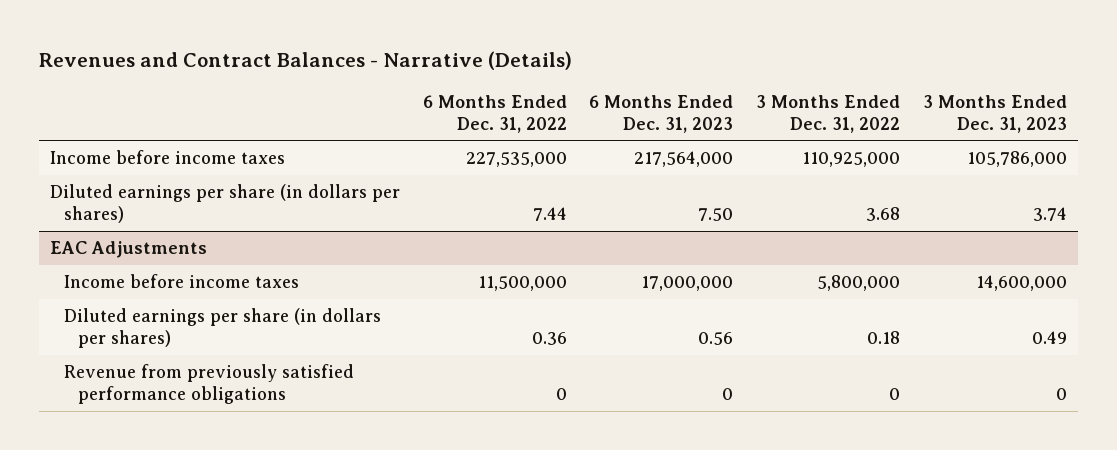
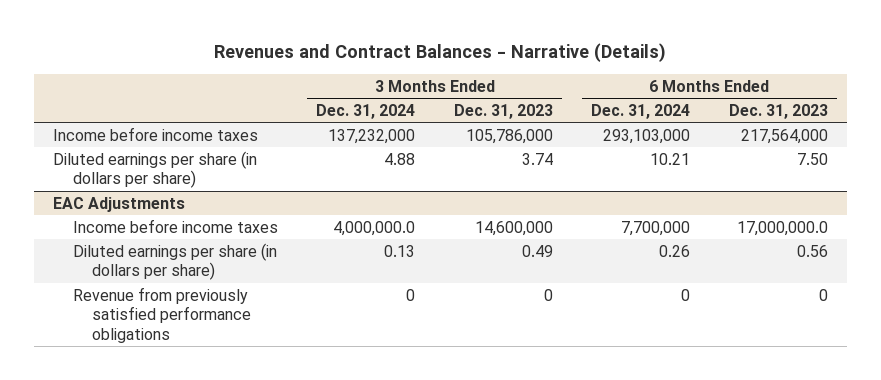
[422,94,567,133] 6 Months Ended Dec. 31, 2022 -> none
[755,94,900,133] 3 Months Ended Dec. 31, 2022 -> none
none -> [316,103,416,119] Dec. 31, 2024
none -> [591,103,691,119] Dec. 31, 2024
[50,184,401,223] Diluted earnings per share (in dollars per shares) -> [53,150,258,189] Diluted earnings per share (in dollars per share)
[641,276,734,292] 17,000,000 -> [736,220,828,236] 17,000,000.0
[63,308,381,348] Diluted earnings per share (in dollars per shares) -> [72,242,277,281] Diluted earnings per share (in dollars per share)

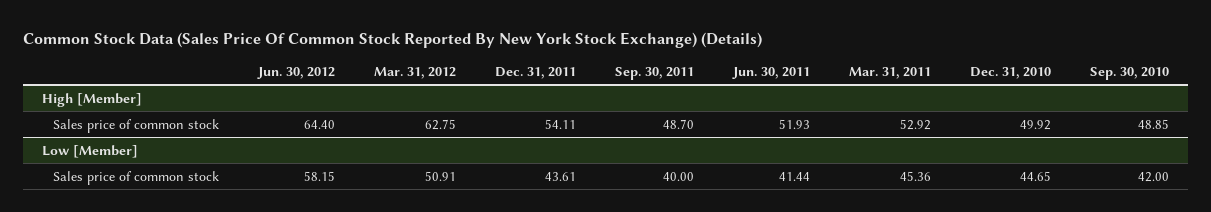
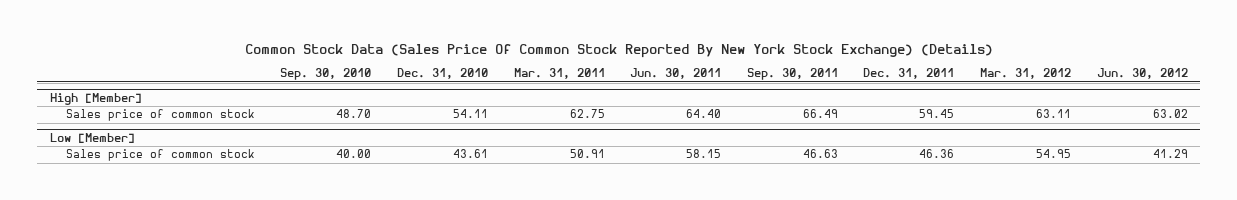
[303,119,335,129] 64.40 -> [1152,109,1188,119] 63.02
[424,118,456,130] 62.75 -> [1035,109,1071,119] 63.11
[544,118,576,129] 54.11 -> [919,109,955,119] 59.45
[662,118,694,129] 48.70 -> [802,109,838,119] 66.49
[778,118,810,129] 51.93 -> [686,109,722,119] 64.40
[899,118,931,130] 52.92 -> [569,109,605,119] 62.75
[1019,119,1051,130] 49.92 -> [453,109,489,119] 54.11
[1137,118,1169,129] 48.85 -> [336,109,372,119] 48.70
[303,170,335,181] 58.15 -> [1152,149,1188,159] 41.29
[424,170,456,181] 50.91 -> [1035,149,1071,159] 54.95
[544,171,576,181] 43.61 -> [919,149,955,159] 46.36
[662,171,694,181] 40.00 -> [802,149,838,159] 46.63
[778,171,810,181] 41.44 -> [686,149,722,159] 58.15
[899,170,931,181] 45.36 -> [569,149,605,159] 50.91
[1019,170,1051,181] 44.65 -> [453,149,489,159] 43.61
[1137,171,1169,182] 42.00 -> [336,149,372,159] 40.00

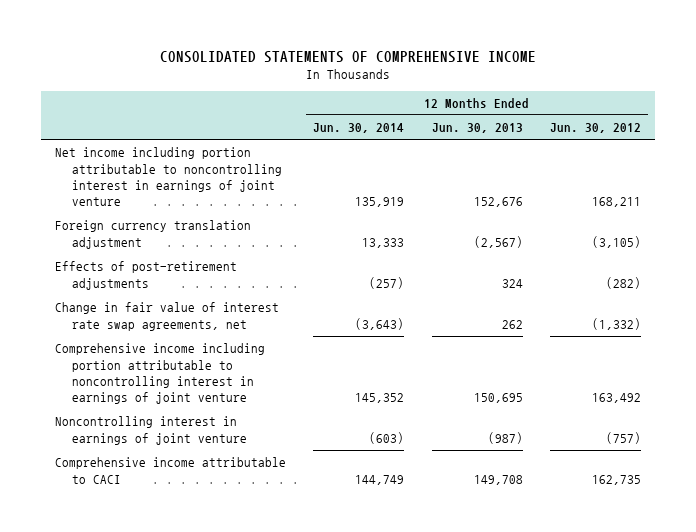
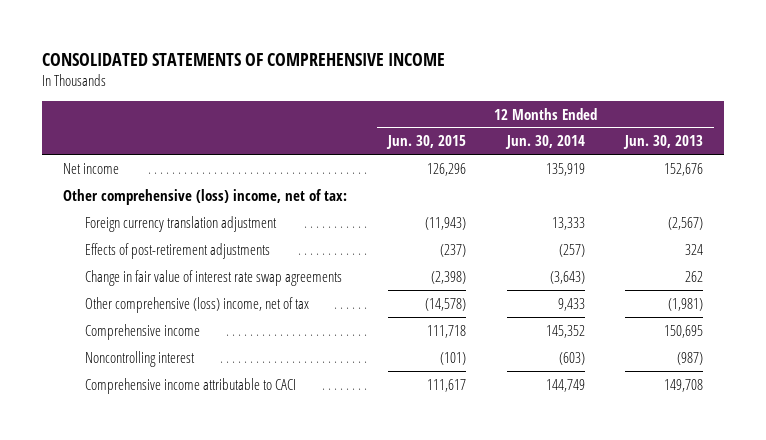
[549,123,641,134] Jun. 30, 2012 -> none
none -> [385,135,466,150] Jun. 30, 2015
[54,147,283,207] Net income including portion attributable to noncontrolling interest in earnings of joint venture -> [62,162,119,174] Net income
none -> [62,188,347,205] Other comprehensive (loss) income, net of tax:
[54,302,279,331] Change in fair value of interest rate swap agreements, net -> [84,269,342,286] Change in fair value of interest rate swap agreements
none -> [84,296,309,313] Other comprehensive (loss) income, net of tax
[54,343,265,405] Comprehensive income including portion attributable to noncontrolling interest in earnings of joint venture -> [84,323,200,340] Comprehensive income
[54,416,248,445] Noncontrolling interest in earnings of joint venture -> [84,350,195,367] Noncontrolling interest

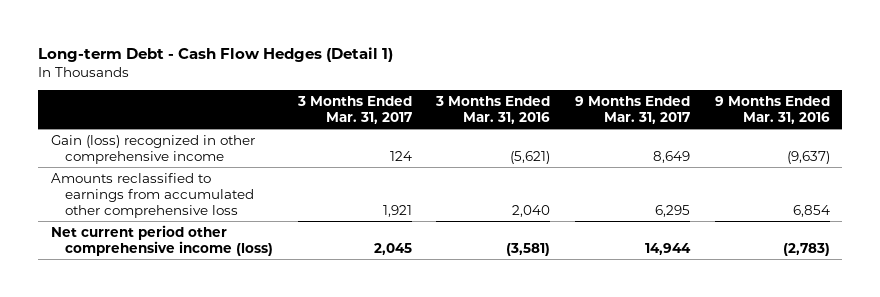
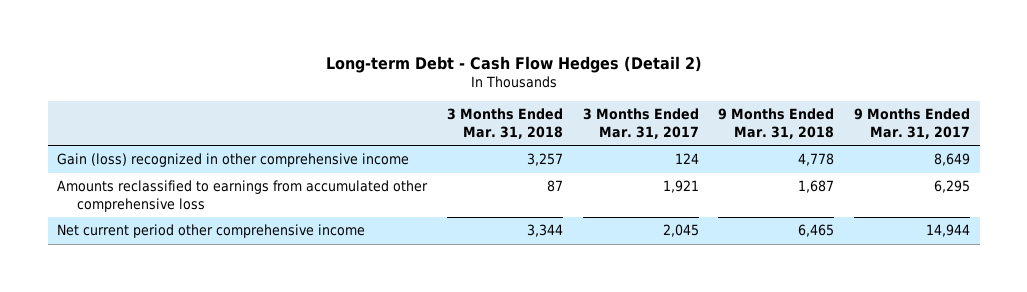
[38,46,394,62] Long-term Debt - Cash Flow Hedges (Detail 1) -> [325,55,702,73] Long-term Debt - Cash Flow Hedges (Detail 2)
[435,95,551,124] 3 Months Ended Mar. 31, 2016 -> none
[714,95,830,124] 9 Months Ended Mar. 31, 2016 -> none
none -> [447,108,564,139] 3 Months Ended Mar. 31, 2018
none -> [718,108,835,139] 9 Months Ended Mar. 31, 2018
[50,224,274,256] Net current period other comprehensive income (loss) -> [57,224,366,239] Net current period other comprehensive income

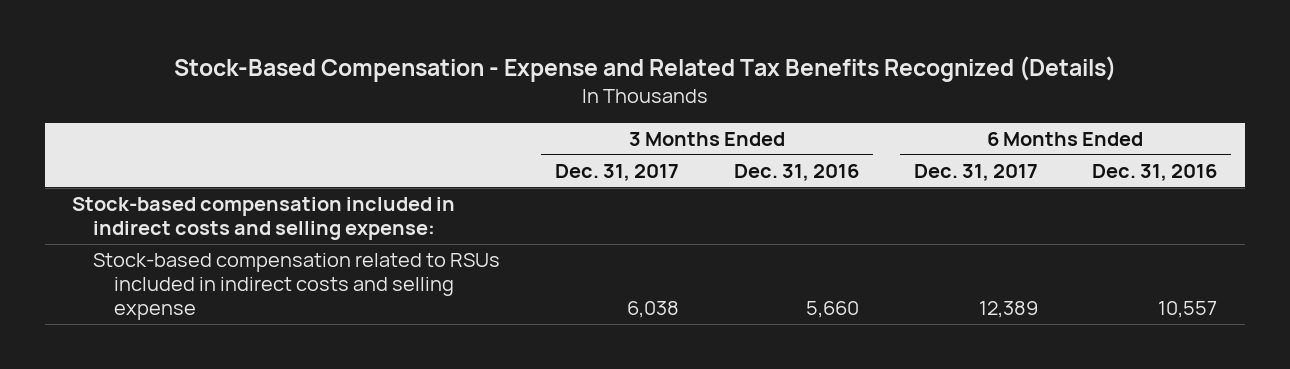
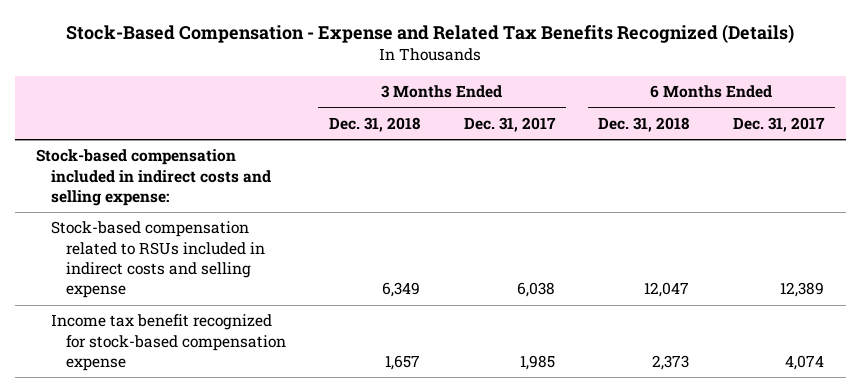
[733,164,859,182] Dec. 31, 2016 -> none
[1092,164,1218,182] Dec. 31, 2016 -> none
none -> [329,117,421,133] Dec. 31, 2018
none -> [598,117,690,133] Dec. 31, 2018
none -> [51,314,286,372] Income tax benefit recognized for stock-based compensation expense

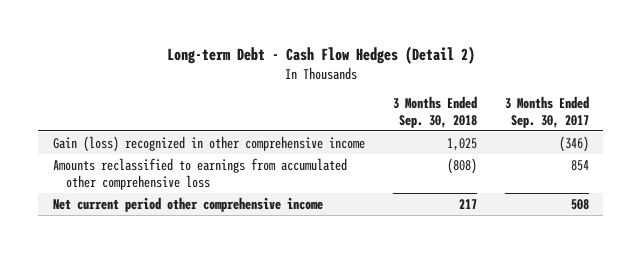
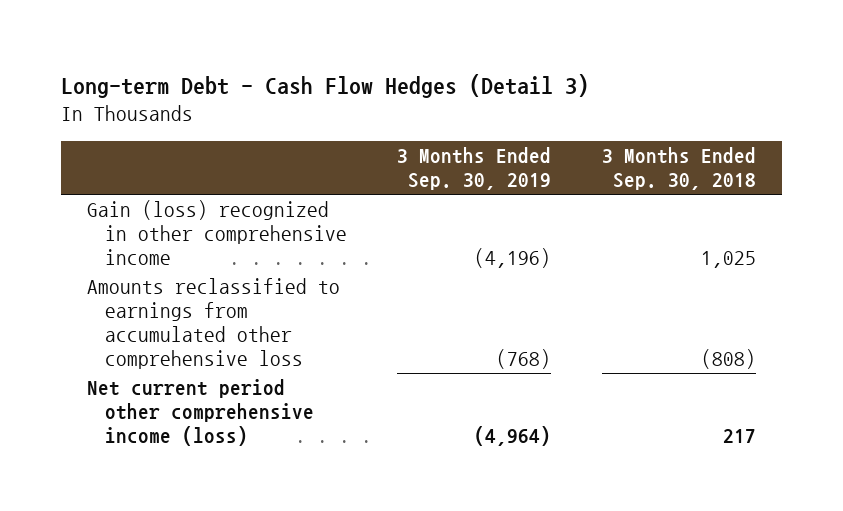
[166,45,475,64] Long-term Debt - Cash Flow Hedges (Detail 2) -> [61,73,590,98] Long-term Debt - Cash Flow Hedges (Detail 3)
[505,96,590,128] 3 Months Ended Sep. 30, 2017 -> none
none -> [397,147,552,190] 3 Months Ended Sep. 30, 2019
[52,196,323,212] Net current period other comprehensive income -> [86,379,314,447] Net current period other comprehensive income (loss)

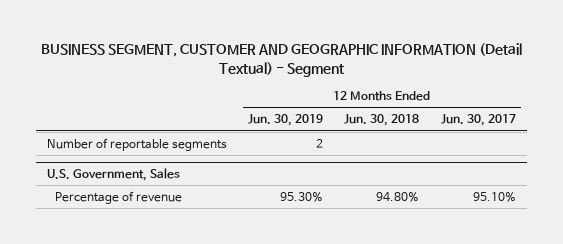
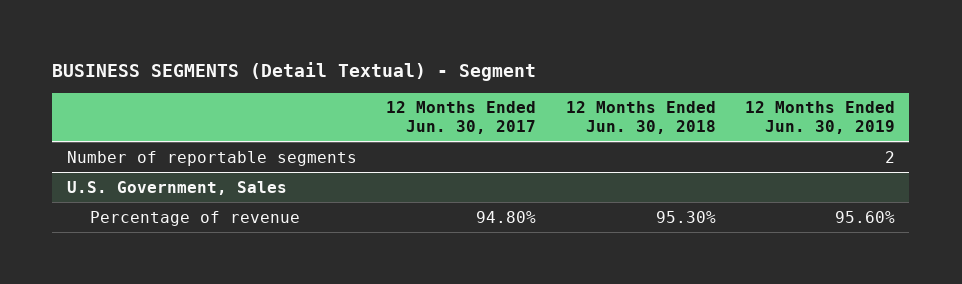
[41,43,523,77] BUSINESS SEGMENT, CUSTOMER AND GEOGRAPHIC INFORMATION (Detail Textual) - Segment -> [52,61,537,81] BUSINESS SEGMENTS (Detail Textual) - Segment
[280,191,324,202] 95.30% -> [834,210,895,223] 95.60%
[376,191,420,202] 94.80% -> [655,210,716,223] 95.30%
[472,191,516,202] 95.10% -> [476,210,537,223] 94.80%

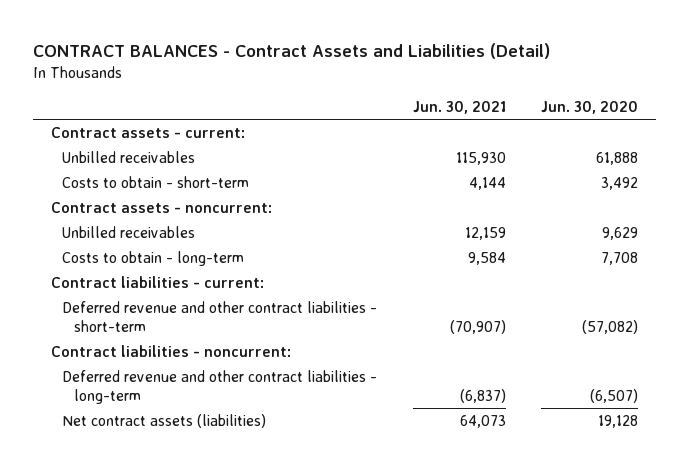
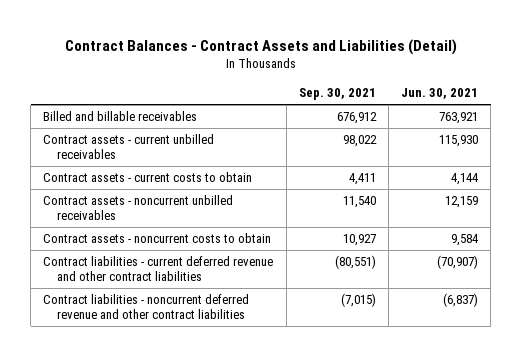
[33,43,551,60] CONTRACT BALANCES - Contract Assets and Liabilities (Detail) -> [64,38,457,55] Contract Balances - Contract Assets and Liabilities (Detail)
[540,100,638,114] Jun. 30, 2020 -> none
none -> [298,88,376,101] Sep. 30, 2021
[50,126,245,138] Contract assets - current: -> none
[50,201,272,213] Contract assets - noncurrent: -> none
[50,275,264,288] Contract liabilities - current: -> none
[50,344,291,357] Contract liabilities - noncurrent: -> none
[62,413,267,428] Net contract assets (liabilities) -> none
none -> [43,110,198,121] Billed and billable receivables
[62,150,196,163] Unbilled receivables -> [43,133,215,160] Contract assets - current unbilled receivables
[62,175,250,188] Costs to obtain - short-term -> [43,171,253,182] Contract assets - current costs to obtain
[62,225,196,238] Unbilled receivables -> [43,194,234,221] Contract assets - noncurrent unbilled receivables
[62,250,245,266] Costs to obtain - long-term -> [43,232,272,243] Contract assets - noncurrent costs to obtain
[62,300,378,333] Deferred revenue and other contract liabilities - short-term -> [43,255,274,282] Contract liabilities - current deferred revenue and other contract liabilities
[62,369,378,405] Deferred revenue and other contract liabilities - long-term -> [43,293,250,320] Contract liabilities - noncurrent deferred revenue and other contract liabilities

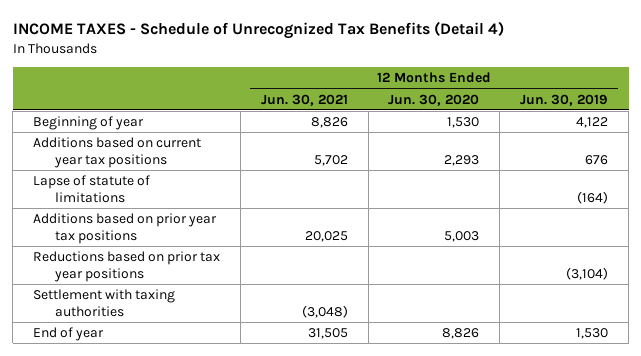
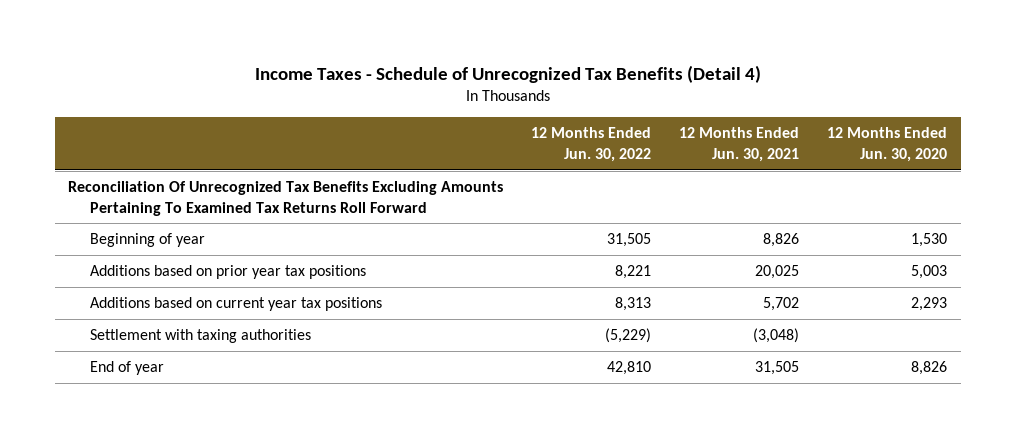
[12,21,504,40] INCOME TAXES - Schedule of Unrecognized Tax Benefits (Detail 4) -> [254,64,761,83] Income Taxes - Schedule of Unrecognized Tax Benefits (Detail 4)
[520,93,609,106] Jun. 30, 2019 -> none
none -> [531,127,652,163] 12 Months Ended Jun. 30, 2022
none -> [68,181,504,216] Reconciliation Of Unrecognized Tax Benefits Excluding Amounts Pertaining To Examined Tax Returns Roll Forward
[32,174,150,204] Lapse of statute of limitations -> none
[32,250,220,283] Reductions based on prior tax year positions -> none
[32,136,201,169] Additions based on current year tax positions -> [89,297,382,312] Additions based on current year tax positions

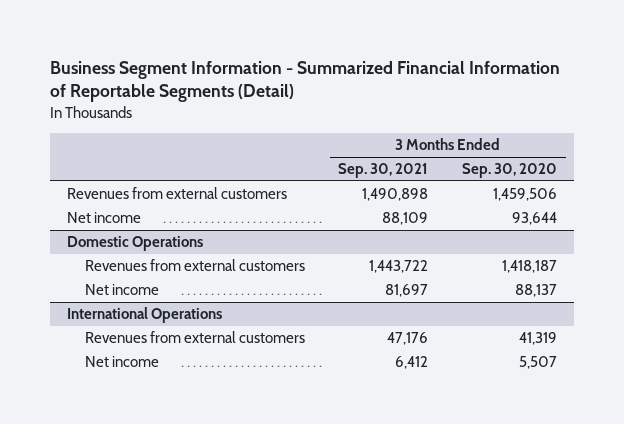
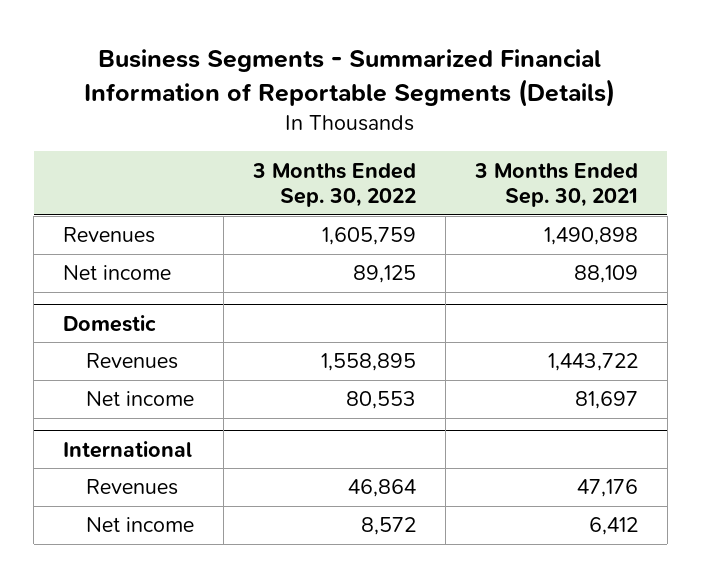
[49,60,560,103] Business Segment Information - Summarized Financial Information of Reportable Segments (Detail) -> [84,49,616,107] Business Segments - Summarized Financial Information of Reportable Segments (Details)
[462,163,558,179] Sep. 30, 2020 -> none
none -> [251,162,416,208] 3 Months Ended Sep. 30, 2022
[66,187,287,200] Revenues from external customers -> [62,227,155,244] Revenues
[66,236,203,252] Domestic Operations -> [62,314,156,332] Domestic
[84,259,305,272] Revenues from external customers -> [86,353,179,370] Revenues
[66,307,222,324] International Operations -> [62,440,192,458] International
[84,331,305,344] Revenues from external customers -> [86,479,179,496] Revenues

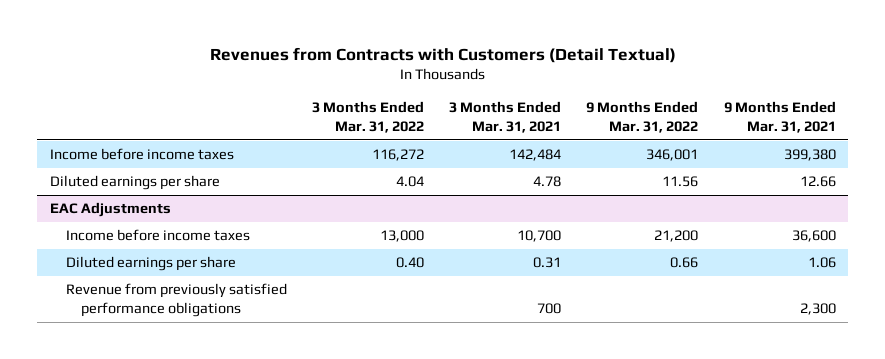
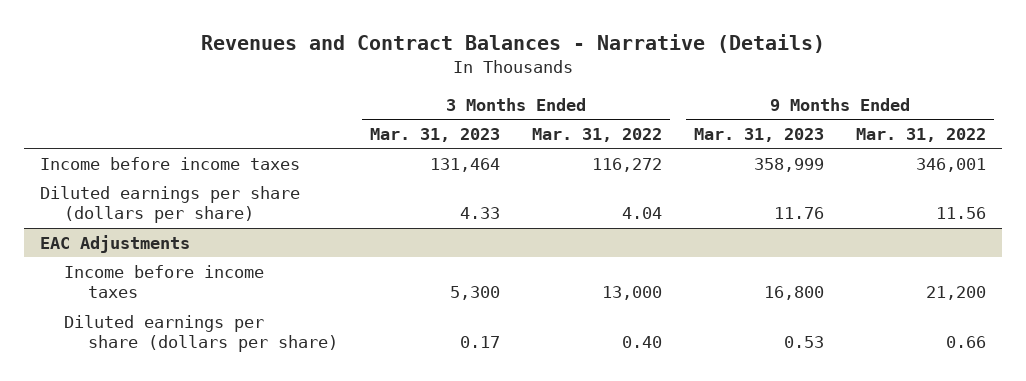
[209,46,676,63] Revenues from Contracts with Customers (Detail Textual) -> [201,34,826,54] Revenues and Contract Balances - Narrative (Details)
[449,101,562,134] 3 Months Ended Mar. 31, 2021 -> none
[723,101,836,134] 9 Months Ended Mar. 31, 2021 -> none
none -> [370,127,501,142] Mar. 31, 2023
none -> [694,127,825,142] Mar. 31, 2023
[49,175,220,191] Diluted earnings per share -> [39,185,300,224] Diluted earnings per share (dollars per share)
[65,283,287,318] Revenue from previously satisfied performance obligations -> none
[65,256,236,272] Diluted earnings per share -> [64,314,339,353] Diluted earnings per share (dollars per share)

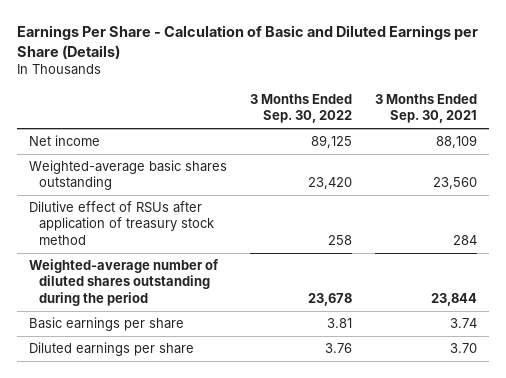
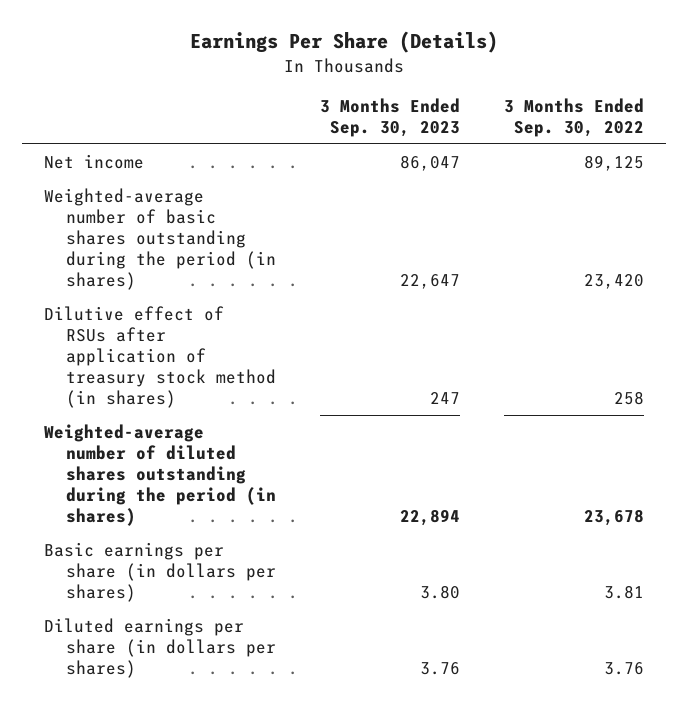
[17,25,479,59] Earnings Per Share - Calculation of Basic and Diluted Earnings per Share (Details) -> [189,31,498,54] Earnings Per Share (Details)
[375,94,478,124] 3 Months Ended Sep. 30, 2021 -> none
none -> [320,97,461,137] 3 Months Ended Sep. 30, 2023
[28,160,227,191] Weighted-average basic shares outstanding -> [43,188,277,290] Weighted-average number of basic shares outstanding during the period (in shares)
[28,201,215,245] Dilutive effect of RSUs after application of treasury stock method -> [43,306,277,408] Dilutive effect of RSUs after application of treasury stock method (in shares)
[28,259,219,306] Weighted-average number of diluted shares outstanding during the period -> [43,424,277,526] Weighted-average number of diluted shares outstanding during the period (in shares)
[28,317,184,332] Basic earnings per share -> [43,542,277,602] Basic earnings per share (in dollars per shares)
[28,342,194,357] Diluted earnings per share -> [43,618,277,678] Diluted earnings per share (in dollars per shares)

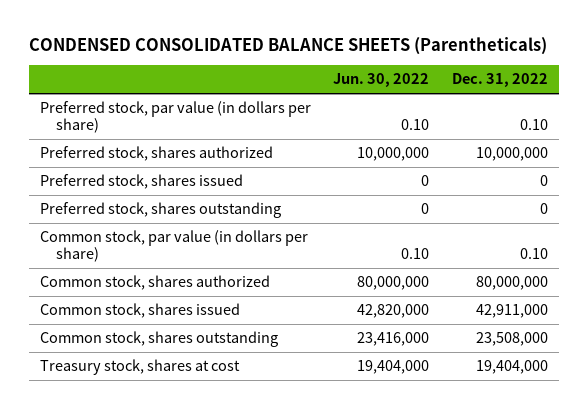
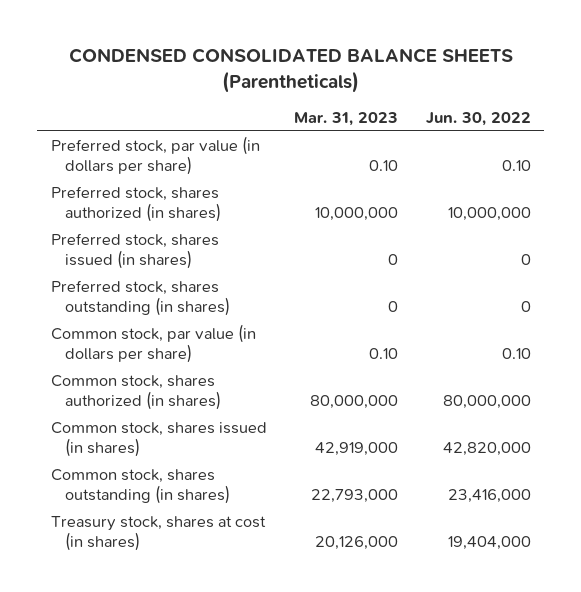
[452,73,549,88] Dec. 31, 2022 -> none
none -> [294,111,399,126] Mar. 31, 2023
[39,146,273,162] Preferred stock, shares authorized -> [50,185,221,222] Preferred stock, shares authorized (in shares)
[39,174,243,190] Preferred stock, shares issued -> [50,232,219,269] Preferred stock, shares issued (in shares)
[39,202,281,219] Preferred stock, shares outstanding -> [50,279,230,316] Preferred stock, shares outstanding (in shares)
[39,275,270,291] Common stock, shares authorized -> [50,374,221,410] Common stock, shares authorized (in shares)
[39,303,240,319] Common stock, shares issued -> [50,421,267,457] Common stock, shares issued (in shares)
[39,331,278,348] Common stock, shares outstanding -> [50,468,230,504] Common stock, shares outstanding (in shares)
[39,359,240,376] Treasury stock, shares at cost -> [50,515,266,551] Treasury stock, shares at cost (in shares)

